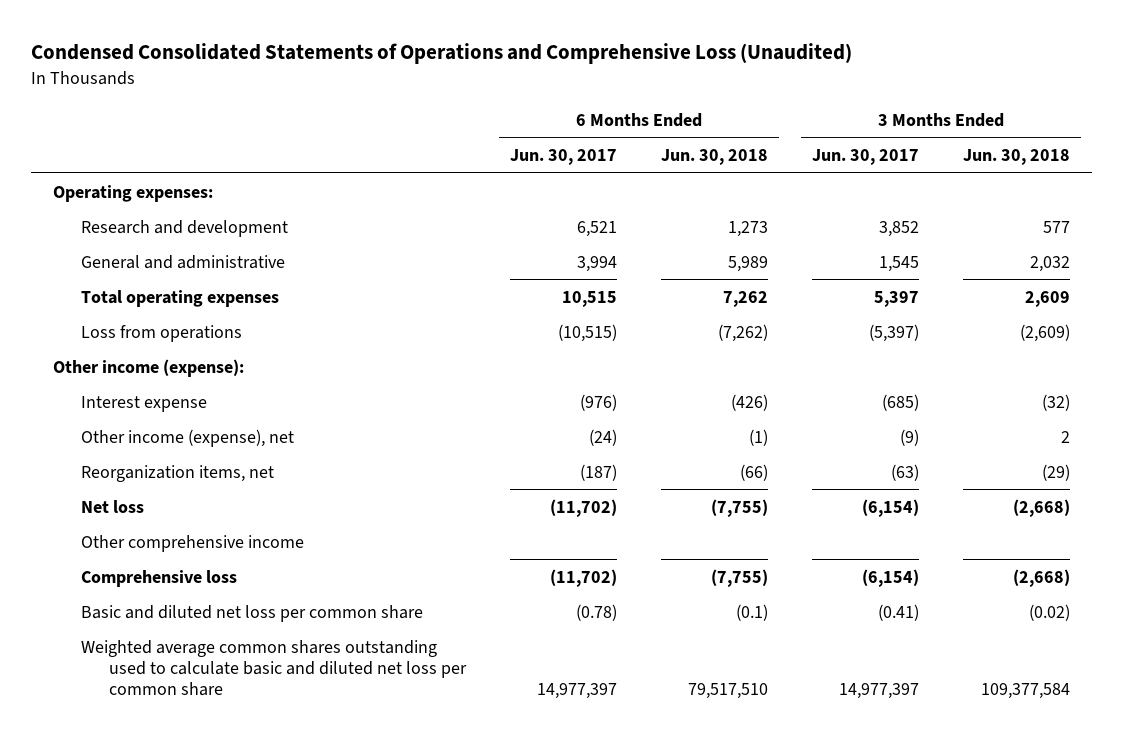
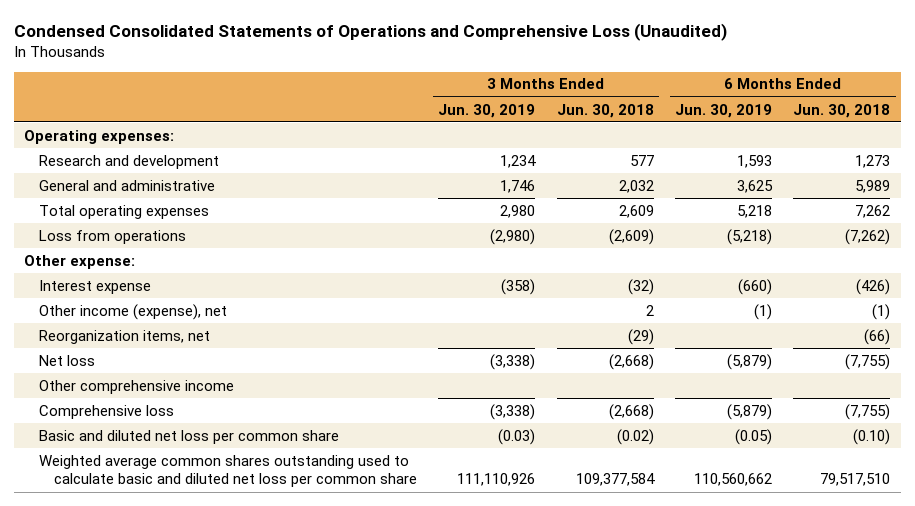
[510,149,618,166] Jun. 30, 2017 -> none
[812,149,920,166] Jun. 30, 2017 -> none
none -> [438,103,536,118] Jun. 30, 2019
none -> [675,103,773,118] Jun. 30, 2019
[52,358,244,377] Other income (expense): -> [24,254,136,269] Other expense:
[736,603,769,621] (0.1) -> [853,428,891,445] (0.10)

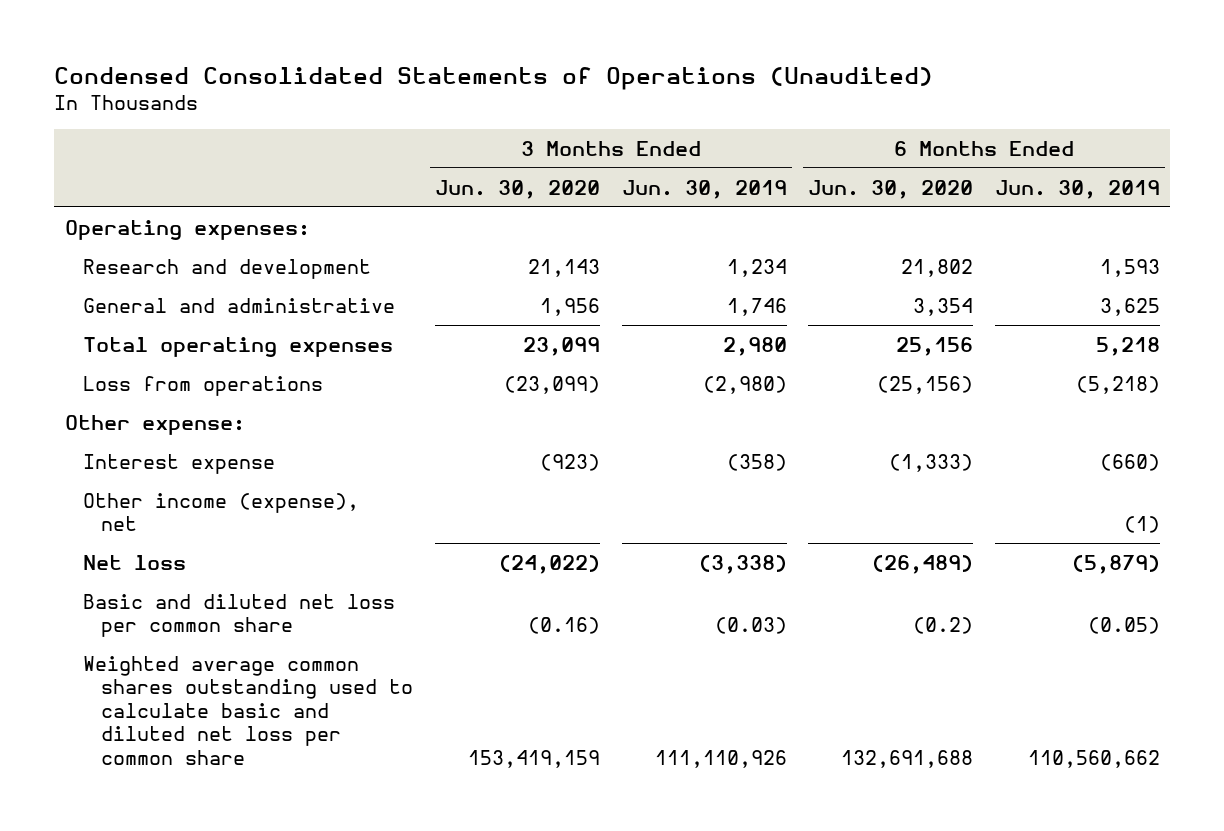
[13,22,727,41] Condensed Consolidated Statements of Operations and Comprehensive Loss (Unaudited) -> [54,66,934,90] Condensed Consolidated Statements of Operations (Unaudited)
[556,103,654,118] Jun. 30, 2018 -> none
[793,103,891,118] Jun. 30, 2018 -> none
none -> [434,179,600,199] Jun. 30, 2020
none -> [808,179,974,199] Jun. 30, 2020
[39,329,211,344] Reorganization items, net -> none
[39,379,235,394] Other comprehensive income -> none
[39,404,175,419] Comprehensive loss -> none

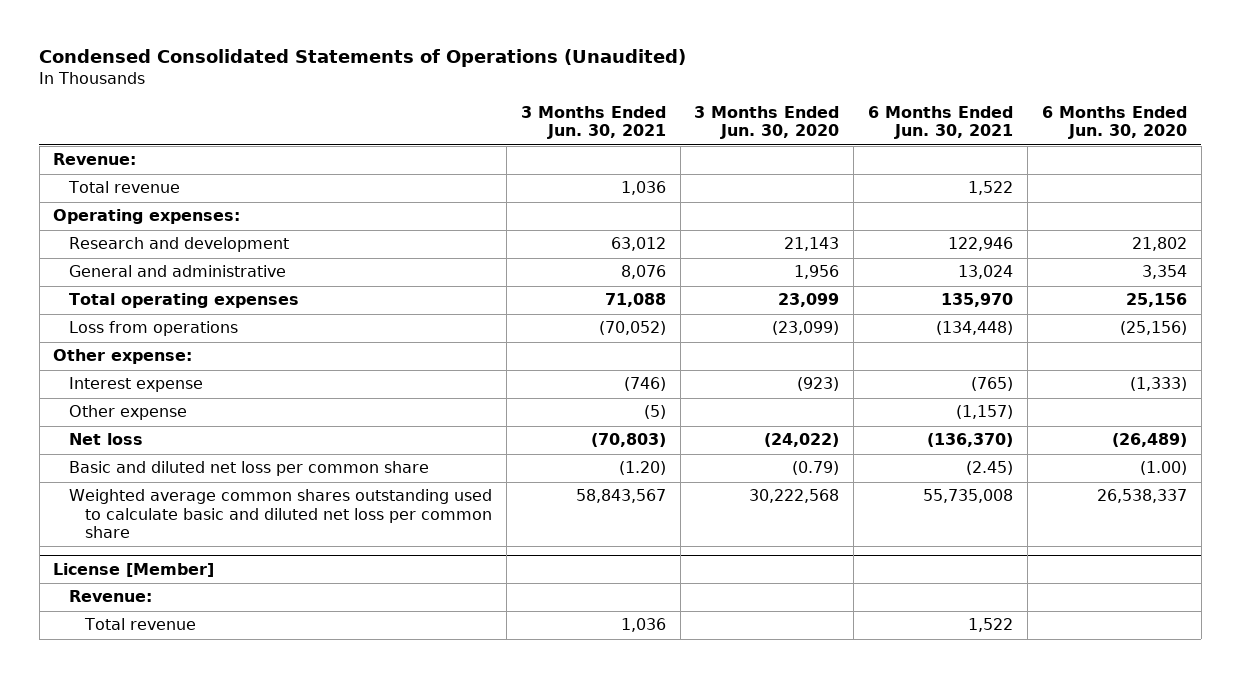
[621,179,787,199] Jun. 30, 2019 -> none
[994,179,1160,199] Jun. 30, 2019 -> none
none -> [520,106,666,140] 3 Months Ended Jun. 30, 2021
none -> [868,106,1014,140] 6 Months Ended Jun. 30, 2021
none -> [53,153,137,166] Revenue:
none -> [68,181,181,194] Total revenue
[83,492,360,532] Other income (expense), net -> [69,405,188,421] Other expense
[527,617,600,635] (0.16) -> [792,461,840,476] (0.79)
[913,617,974,635] (0.2) -> [1139,461,1187,476] (1.00)
[467,749,600,768] 153,419,159 -> [749,489,840,504] 30,222,568
[841,749,974,768] 132,691,688 -> [1096,489,1187,504] 26,538,337
none -> [53,562,215,577] License [Member]
none -> [69,590,153,603] Revenue:
none -> [83,618,196,631] Total revenue

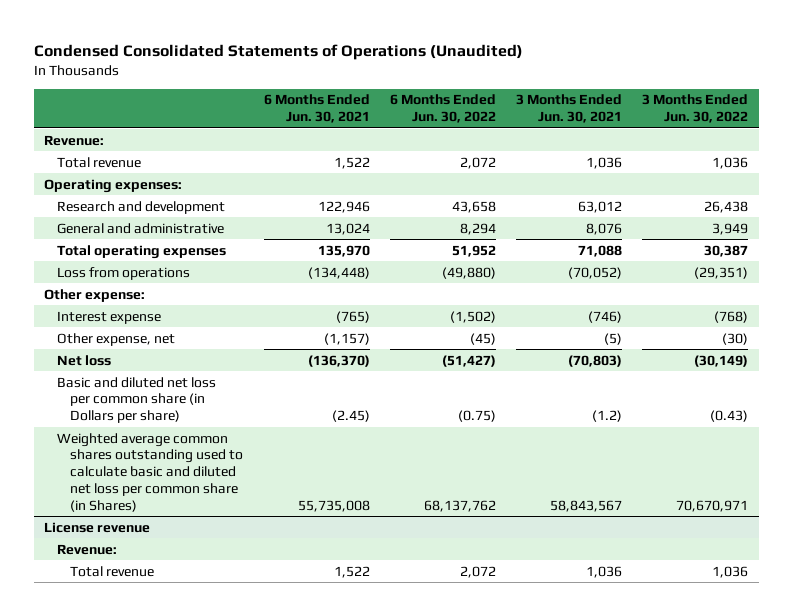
[694,106,840,140] 3 Months Ended Jun. 30, 2020 -> none
[1041,106,1187,140] 6 Months Ended Jun. 30, 2020 -> none
none -> [389,94,496,124] 6 Months Ended Jun. 30, 2022
none -> [642,94,749,124] 3 Months Ended Jun. 30, 2022
[69,405,188,421] Other expense -> [57,332,176,346] Other expense, net
[69,461,430,477] Basic and diluted net loss per common share -> [57,376,217,424] Basic and diluted net loss per common share (in Dollars per share)
[618,461,666,476] (1.20) -> [592,410,623,423] (1.2)
[69,489,493,538] Weighted average common shares outstanding used to calculate basic and diluted net loss per common share -> [57,432,244,512] Weighted average common shares outstanding used to calculate basic and diluted net loss per common share (in Shares)
[53,562,215,577] License [Member] -> [44,521,151,533] License revenue

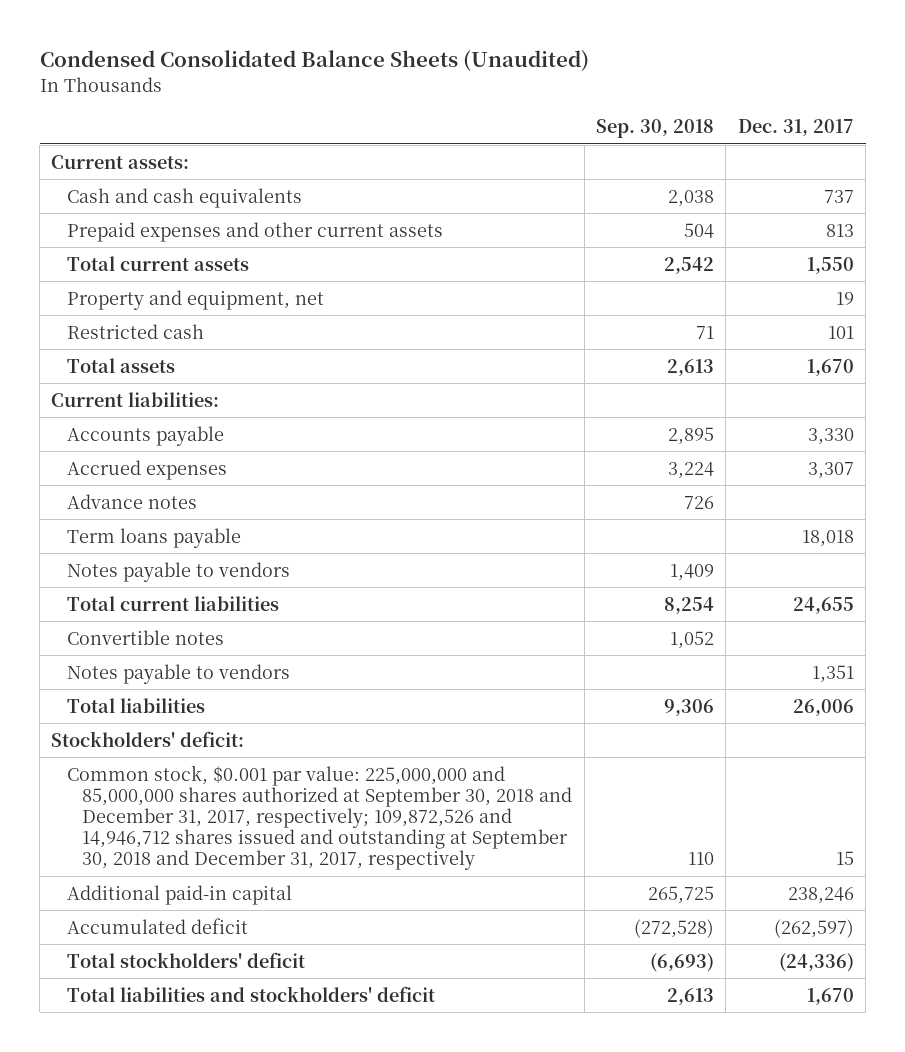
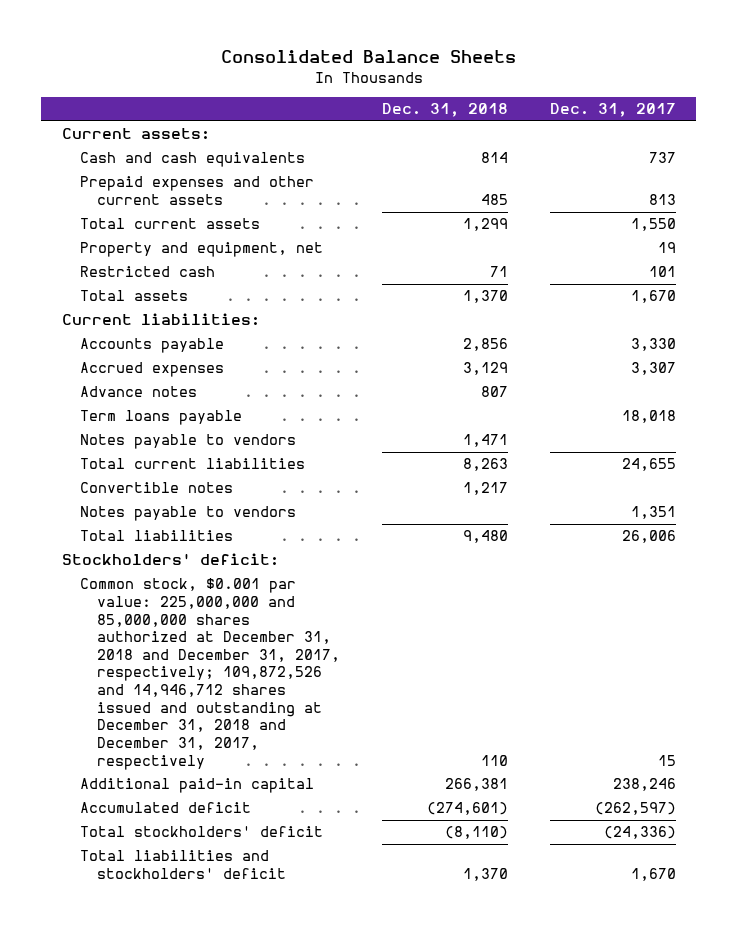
[39,50,589,73] Condensed Consolidated Balance Sheets (Unaudited) -> [220,50,516,64] Consolidated Balance Sheets
[595,119,714,139] Sep. 30, 2018 -> none
none -> [381,103,508,118] Dec. 31, 2018
[66,764,573,870] Common stock, $0.001 par value: 225,000,000 and 85,000,000 shares authorized at September 30, 2018 and December 31, 2017, respectively; 109,872,526 and 14,946,712 shares issued and outstanding at September 30, 2018 and December 31, 2017, respectively -> [79,578,341,770] Common stock, $0.001 par value: 225,000,000 and 85,000,000 shares authorized at December 31, 2018 and December 31, 2017, respectively; 109,872,526 and 14,946,712 shares issued and outstanding at December 31, 2018 and December 31, 2017, respectively

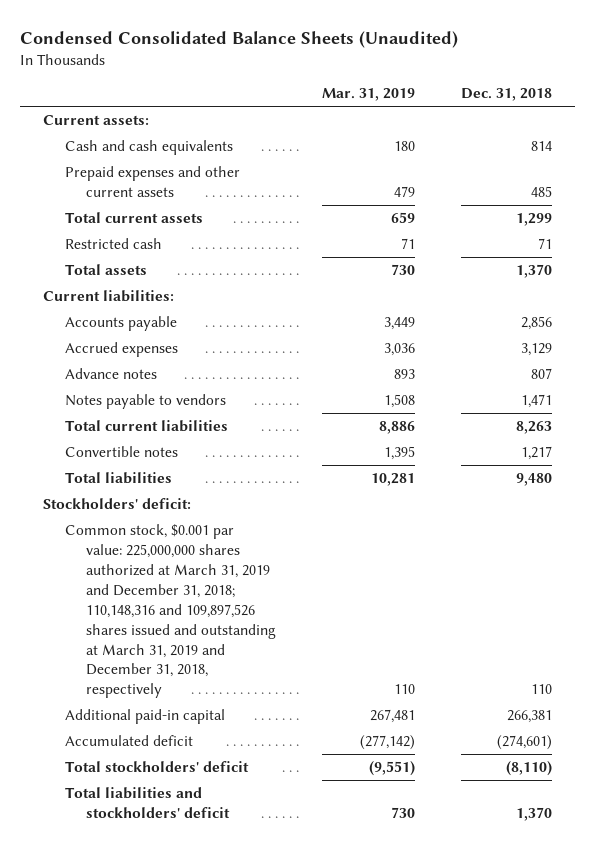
[220,50,516,64] Consolidated Balance Sheets -> [20,31,459,49] Condensed Consolidated Balance Sheets (Unaudited)
[549,103,676,118] Dec. 31, 2017 -> none
none -> [322,88,416,102] Mar. 31, 2019
[79,242,323,258] Property and equipment, net -> none
[79,410,242,426] Term loans payable -> none
[79,506,296,522] Notes payable to vendors -> none
[79,578,341,770] Common stock, $0.001 par value: 225,000,000 and 85,000,000 shares authorized at December 31, 2018 and December 31, 2017, respectively; 109,872,526 and 14,946,712 shares issued and outstanding at December 31, 2018 and December 31, 2017, respectively -> [64,524,276,699] Common stock, $0.001 par value: 225,000,000 shares authorized at March 31, 2019 and December 31, 2018; 110,148,316 and 109,897,526 shares issued and outstanding at March 31, 2019 and December 31, 2018, respectively

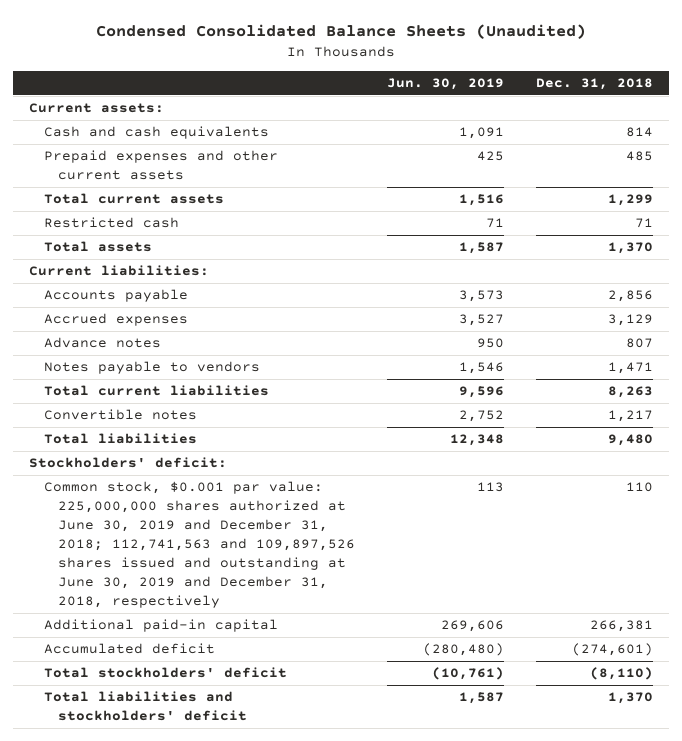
[322,88,416,102] Mar. 31, 2019 -> none
none -> [387,77,505,90] Jun. 30, 2019
[64,524,276,699] Common stock, $0.001 par value: 225,000,000 shares authorized at March 31, 2019 and December 31, 2018; 110,148,316 and 109,897,526 shares issued and outstanding at March 31, 2019 and December 31, 2018, respectively -> [43,481,356,609] Common stock, $0.001 par value: 225,000,000 shares authorized at June 30, 2019 and December 31, 2018; 112,741,563 and 109,897,526 shares issued and outstanding at June 30, 2019 and December 31, 2018, respectively

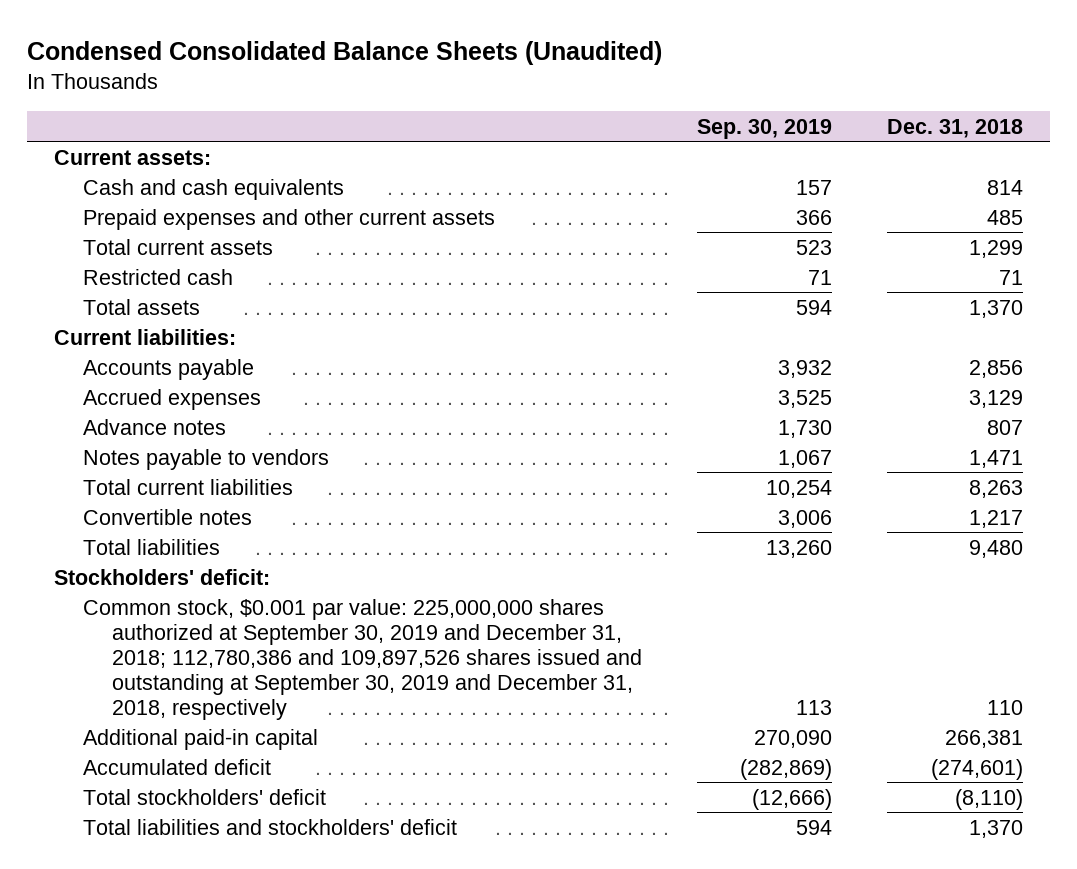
[387,77,505,90] Jun. 30, 2019 -> none
none -> [696,118,832,139] Sep. 30, 2019
[43,481,356,609] Common stock, $0.001 par value: 225,000,000 shares authorized at June 30, 2019 and December 31, 2018; 112,741,563 and 109,897,526 shares issued and outstanding at June 30, 2019 and December 31, 2018, respectively -> [83,598,643,720] Common stock, $0.001 par value: 225,000,000 shares authorized at September 30, 2019 and December 31, 2018; 112,780,386 and 109,897,526 shares issued and outstanding at September 30, 2019 and December 31, 2018, respectively

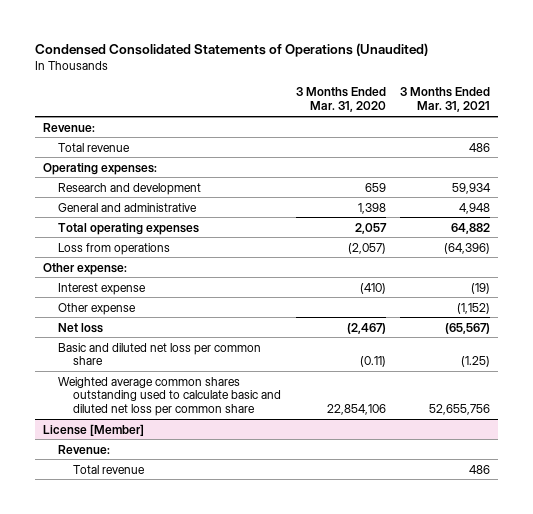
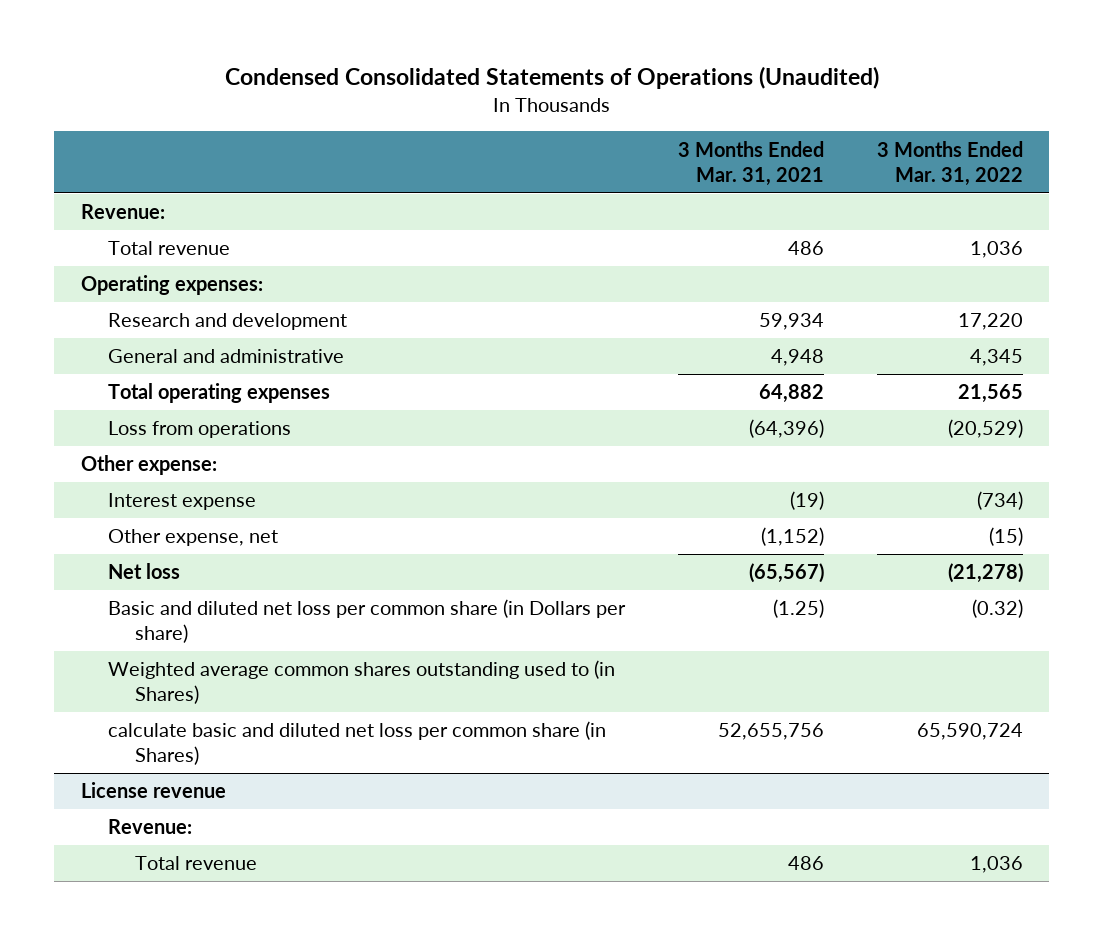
[295,87,386,113] 3 Months Ended Mar. 31, 2020 -> none
none -> [876,140,1023,186] 3 Months Ended Mar. 31, 2022
[57,302,136,315] Other expense -> [107,529,278,547] Other expense, net
[57,342,261,366] Basic and diluted net loss per common share -> [107,599,626,644] Basic and diluted net loss per common share (in Dollars per share)
none -> [107,660,615,705] Weighted average common shares outstanding used to (in Shares)
[57,376,281,417] Weighted average common shares outstanding used to calculate basic and diluted net loss per common share -> [107,721,606,766] calculate basic and diluted net loss per common share (in Shares)
[42,423,144,436] License [Member] -> [80,782,226,799] License revenue

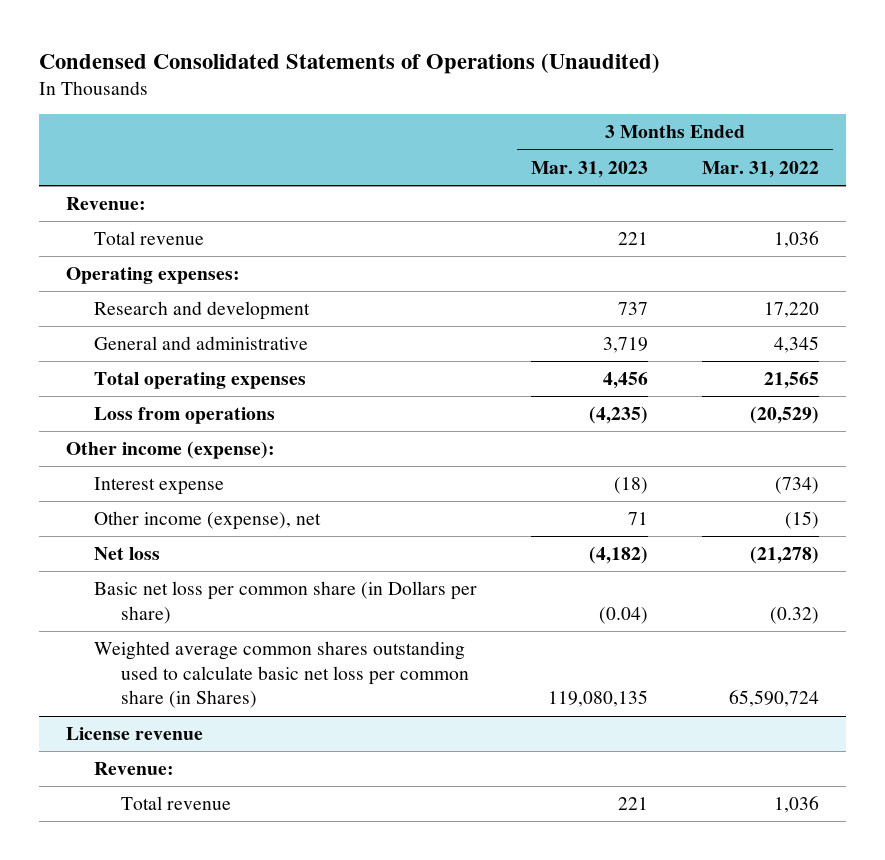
[677,140,824,186] 3 Months Ended Mar. 31, 2021 -> none
none -> [530,160,648,178] Mar. 31, 2023
[80,455,217,476] Other expense: -> [65,441,275,460] Other income (expense):
[107,529,278,547] Other expense, net -> [93,511,321,531] Other income (expense), net
[107,660,615,705] Weighted average common shares outstanding used to (in Shares) -> none
[107,599,626,644] Basic and diluted net loss per common share (in Dollars per share) -> [93,581,477,624] Basic net loss per common share (in Dollars per share)
[107,721,606,766] calculate basic and diluted net loss per common share (in Shares) -> [93,641,470,709] Weighted average common shares outstanding used to calculate basic net loss per common share (in Shares)

